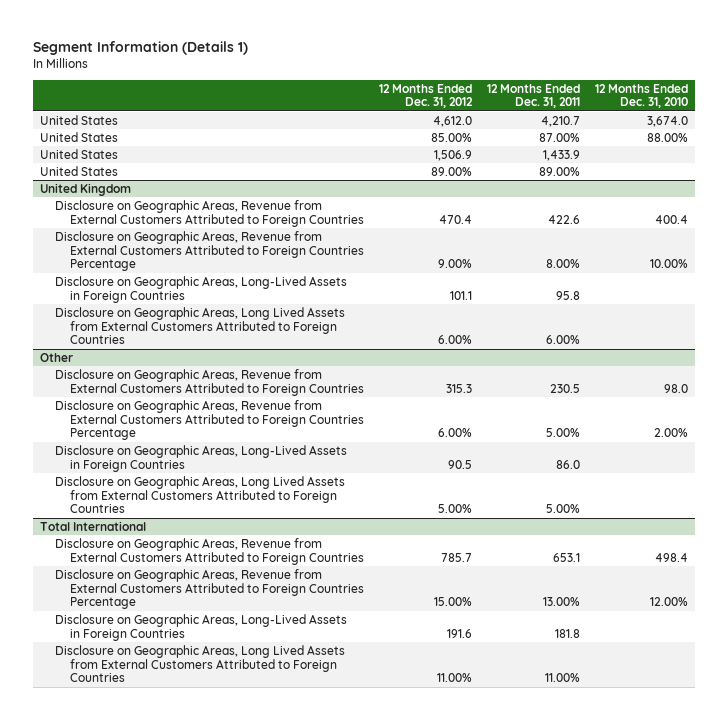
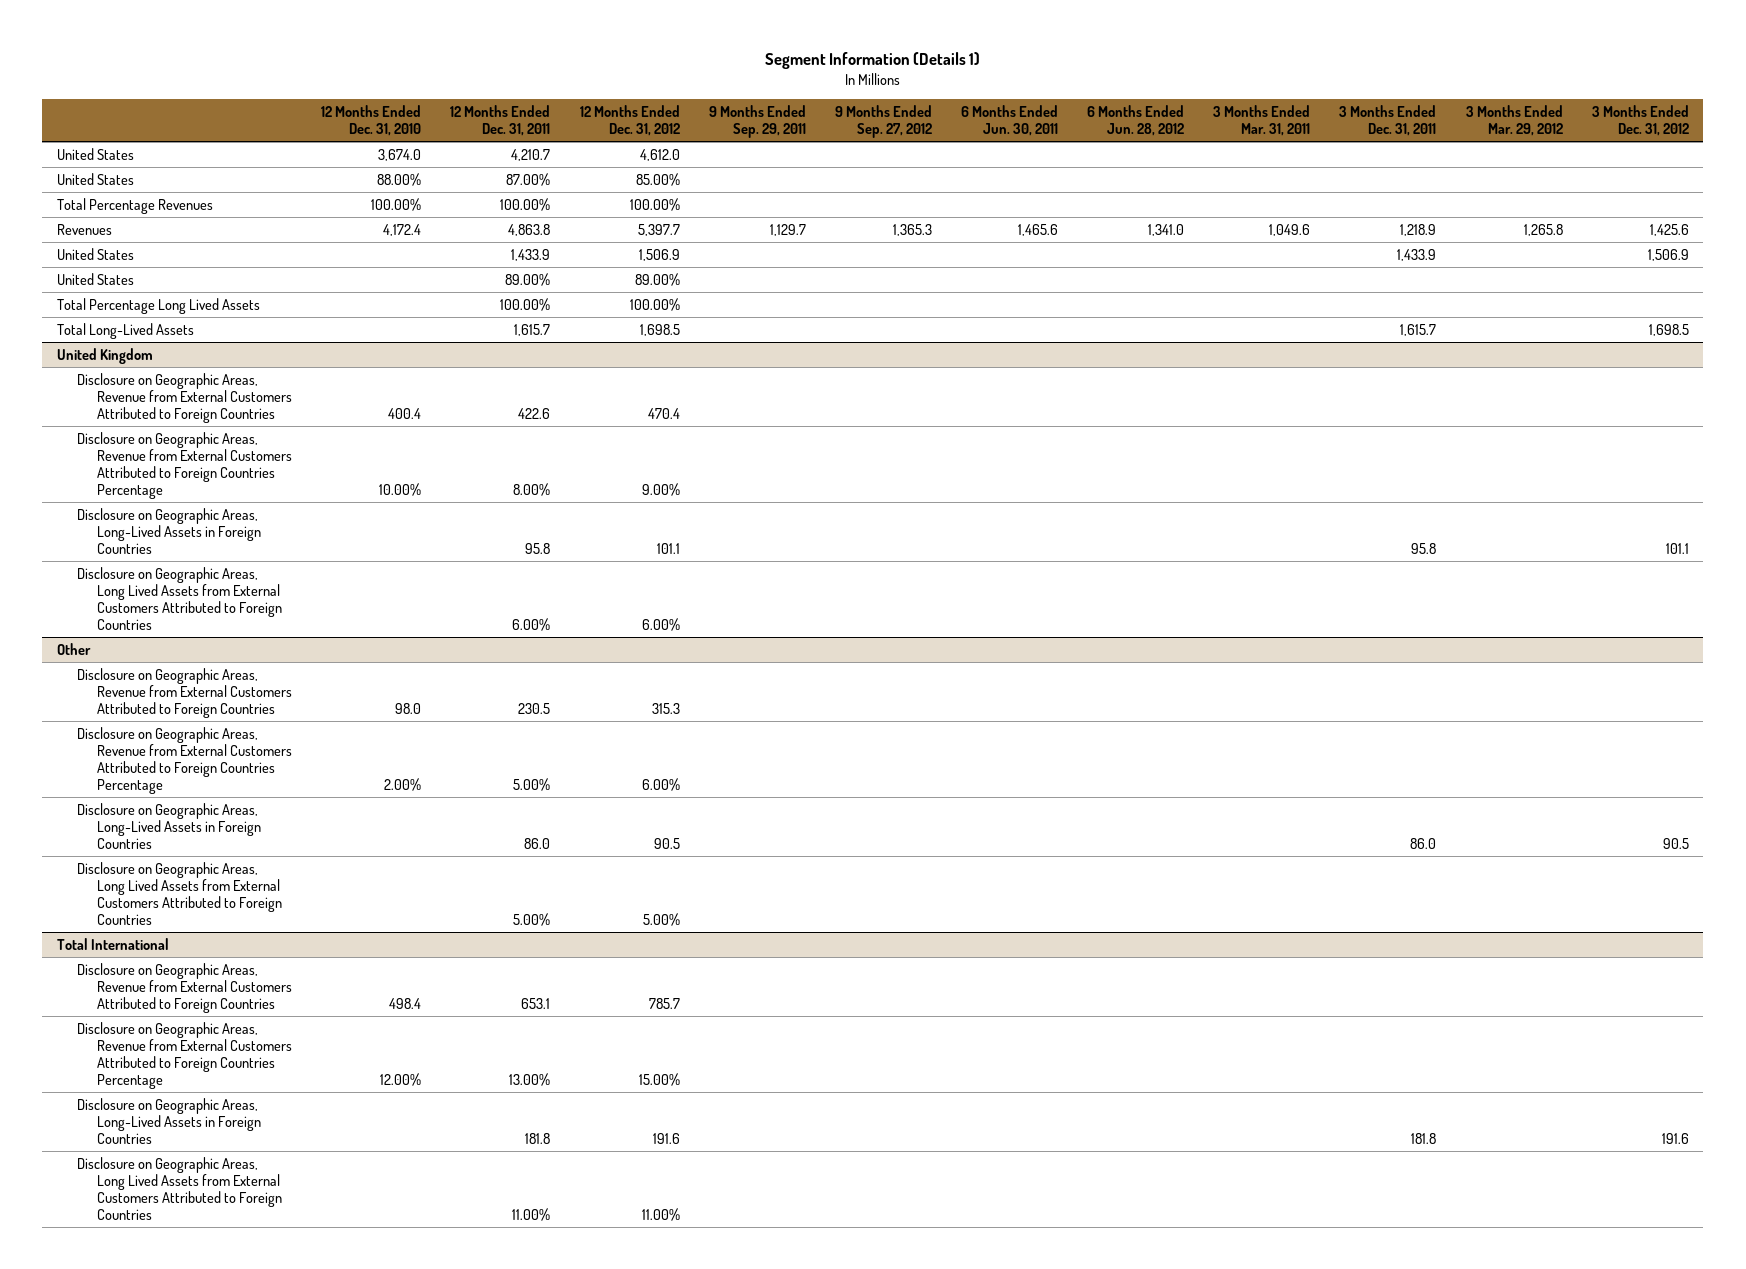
none -> [708,105,806,138] 9 Months Ended Sep. 29, 2011
none -> [834,105,932,138] 9 Months Ended Sep. 27, 2012
none -> [960,105,1058,136] 6 Months Ended Jun. 30, 2011
none -> [1087,105,1185,136] 6 Months Ended Jun. 28, 2012
none -> [1213,105,1311,136] 3 Months Ended Mar. 31, 2011
none -> [1339,105,1437,136] 3 Months Ended Dec. 31, 2011
none -> [1465,105,1563,136] 3 Months Ended Mar. 29, 2012
none -> [1591,105,1689,136] 3 Months Ended Dec. 31, 2012
none -> [56,197,213,214] Total Percentage Revenues
none -> [56,223,112,235] Revenues
none -> [56,297,260,314] Total Percentage Long Lived Assets
none -> [56,322,194,339] Total Long-Lived Assets

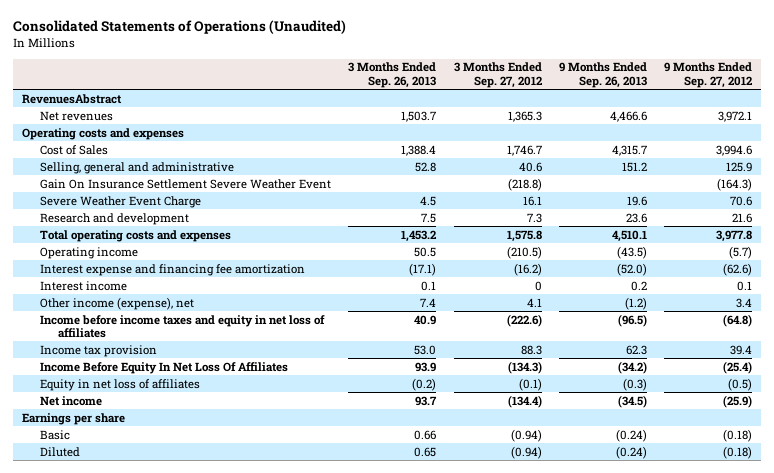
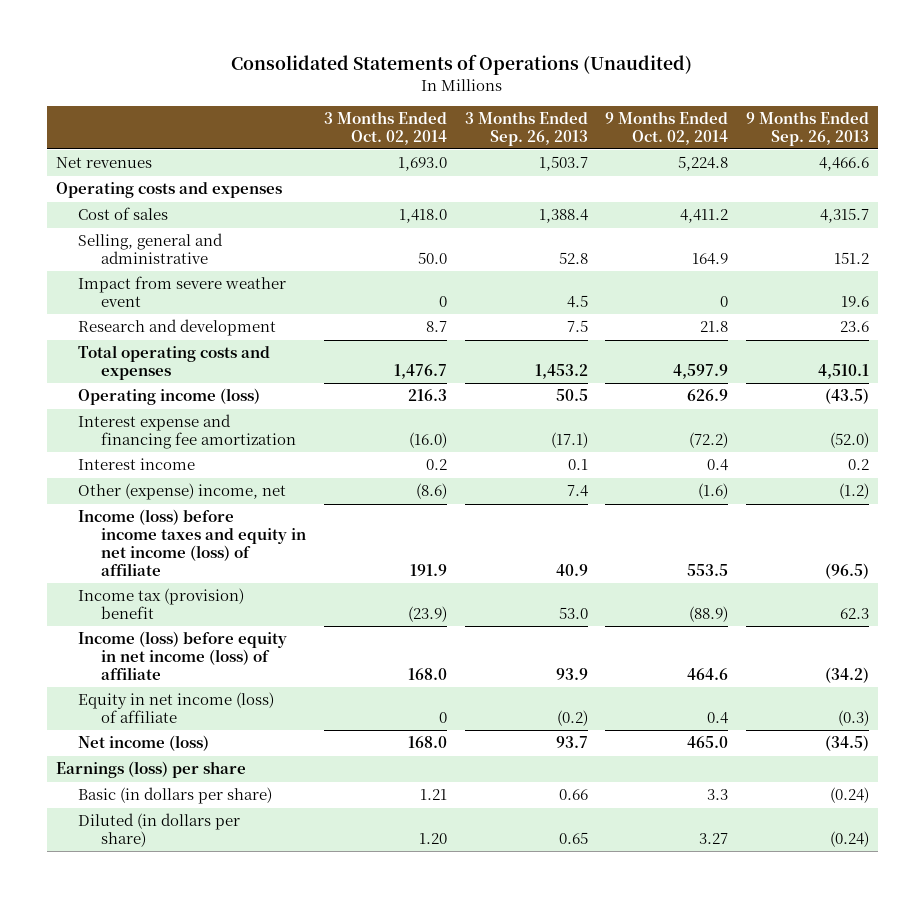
[453,62,542,88] 3 Months Ended Sep. 27, 2012 -> none
[664,62,753,88] 9 Months Ended Sep. 27, 2012 -> none
none -> [323,110,447,145] 3 Months Ended Oct. 02, 2014
none -> [605,110,729,145] 9 Months Ended Oct. 02, 2014
[21,93,122,104] RevenuesAbstract -> none
[39,144,108,155] Cost of Sales -> [78,207,169,221] Cost of sales
[39,178,331,189] Gain On Insurance Settlement Severe Weather Event -> none
[39,195,201,208] Severe Weather Event Charge -> [78,276,287,308] Impact from severe weather event
[39,246,138,259] Operating income -> [78,388,261,406] Operating income (loss)
[39,296,194,310] Other income (expense), net -> [78,483,287,501] Other (expense) income, net
[39,314,325,339] Income before income taxes and equity in net loss of affiliates -> [78,509,307,576] Income (loss) before income taxes and equity in net income (loss) of affiliate
[39,344,157,357] Income tax provision -> [78,588,245,620] Income tax (provision) benefit
[39,361,288,374] Income Before Equity In Net Loss Of Affiliates -> [78,631,288,680] Income (loss) before equity in net income (loss) of affiliate
[39,378,200,391] Equity in net loss of affiliates -> [78,692,275,724] Equity in net income (loss) of affiliate
[39,395,102,406] Net income -> [78,735,210,752] Net income (loss)
[21,412,125,425] Earnings per share -> [55,761,246,779] Earnings (loss) per share
[39,429,70,440] Basic -> [78,787,273,805] Basic (in dollars per share)
[39,446,80,457] Diluted -> [78,813,241,848] Diluted (in dollars per share)

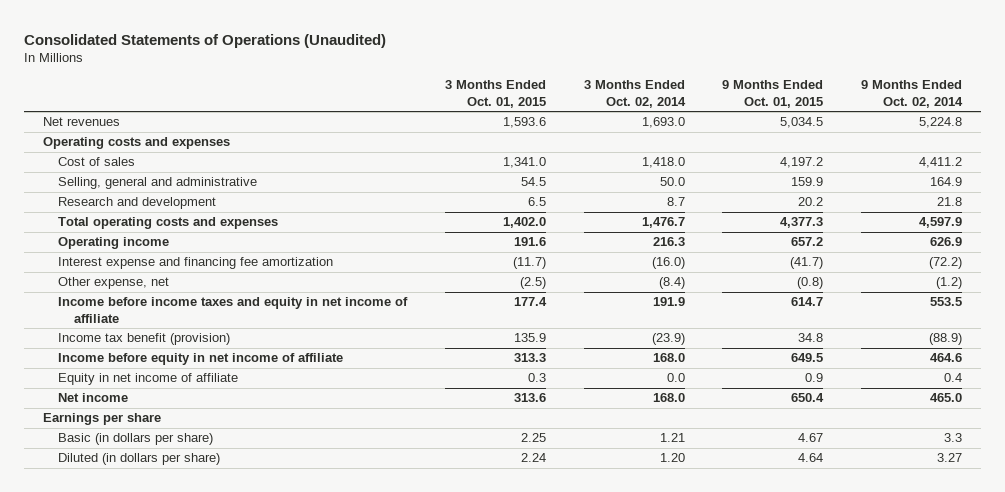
[464,110,588,146] 3 Months Ended Sep. 26, 2013 -> none
[745,110,869,146] 9 Months Ended Sep. 26, 2013 -> none
none -> [445,80,547,108] 3 Months Ended Oct. 01, 2015
none -> [722,80,824,108] 9 Months Ended Oct. 01, 2015
[78,276,287,308] Impact from severe weather event -> none
[78,388,261,406] Operating income (loss) -> [58,237,170,250] Operating income
[78,458,196,471] Interest income -> none
[78,483,287,501] Other (expense) income, net -> [58,277,170,290] Other expense, net
[415,483,447,500] (8.6) -> [658,277,685,290] (8.4)
[698,483,729,500] (1.6) -> [936,277,963,290] (1.2)
[78,509,307,576] Income (loss) before income taxes and equity in net income (loss) of affiliate -> [58,297,409,323] Income before income taxes and equity in net income of affiliate
[78,588,245,620] Income tax (provision) benefit -> [58,333,231,346] Income tax benefit (provision)
[78,631,288,680] Income (loss) before equity in net income (loss) of affiliate -> [58,353,344,366] Income before equity in net income of affiliate
[78,692,275,724] Equity in net income (loss) of affiliate -> [58,373,239,386] Equity in net income of affiliate
[438,712,447,724] 0 -> [666,373,685,383] 0.0
[78,735,210,752] Net income (loss) -> [58,393,129,403] Net income
[55,761,246,779] Earnings (loss) per share -> [43,413,162,426] Earnings per share

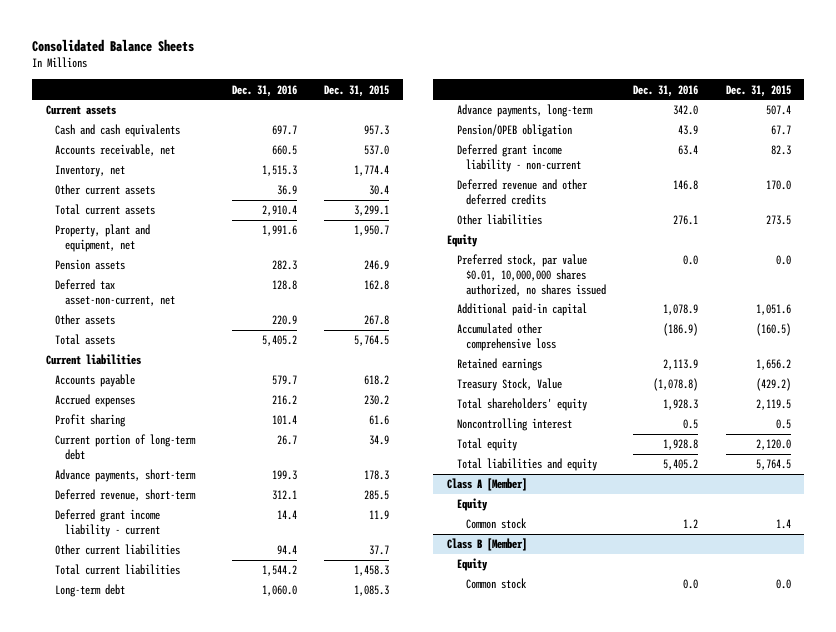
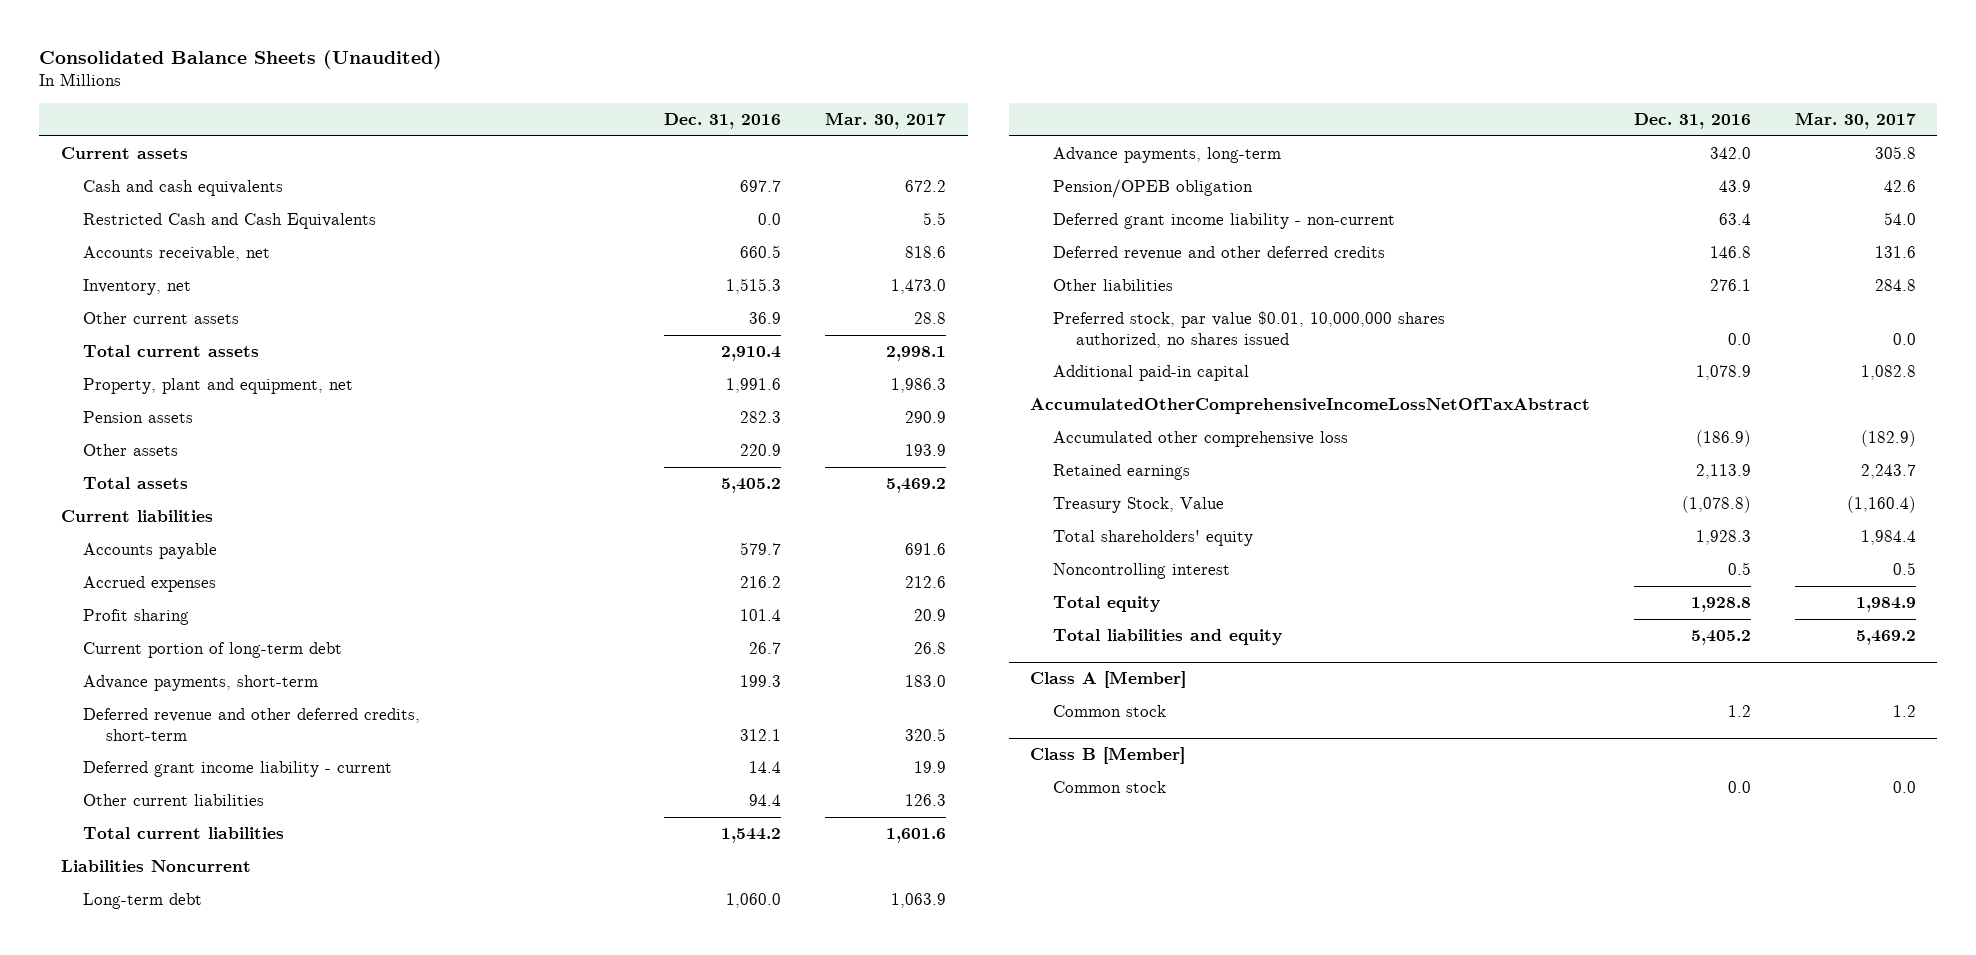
[32,38,195,52] Consolidated Balance Sheets -> [38,50,442,70] Consolidated Balance Sheets (Unaudited)
[324,84,390,97] Dec. 31, 2015 -> none
none -> [824,112,946,130] Mar. 30, 2017
none -> [83,213,377,230] Restricted Cash and Cash Equivalents
[55,279,176,306] Deferred tax asset-non-current, net -> none
[55,489,197,502] Deferred revenue, short-term -> [83,708,421,741] Deferred revenue and other deferred credits, short-term
none -> [60,860,251,873] Liabilities Noncurrent
[446,234,478,248] Equity -> none
none -> [1030,398,1591,415] AccumulatedOtherComprehensiveIncomeLossNetOfTaxAbstract
[456,498,488,512] Equity -> none
[456,558,488,572] Equity -> none

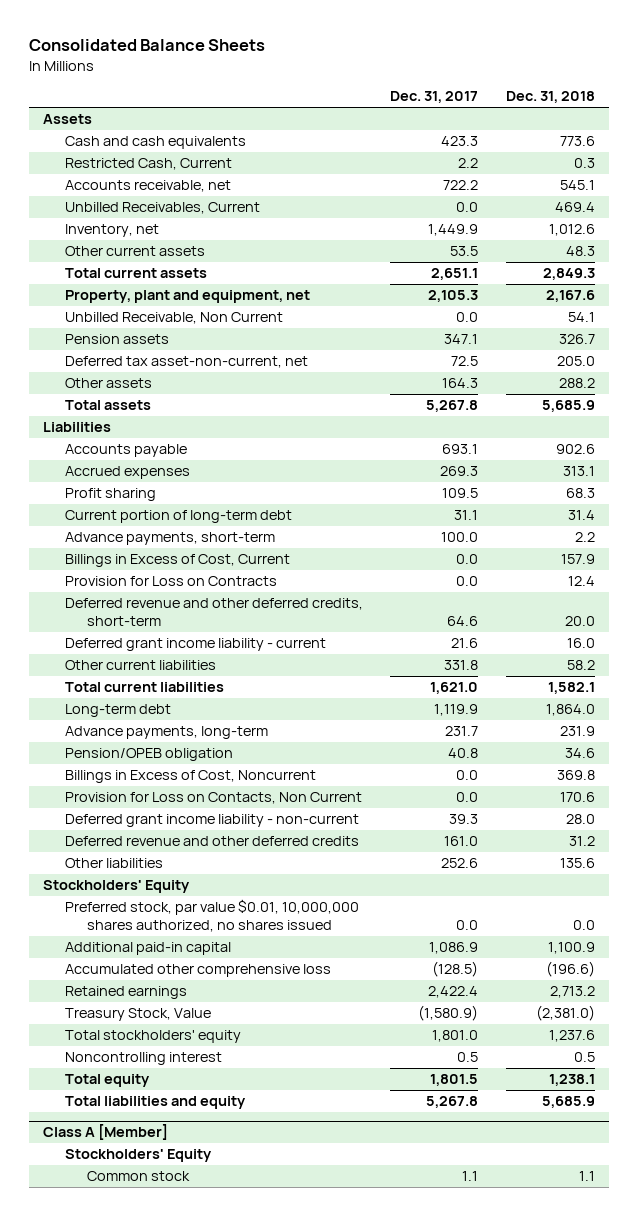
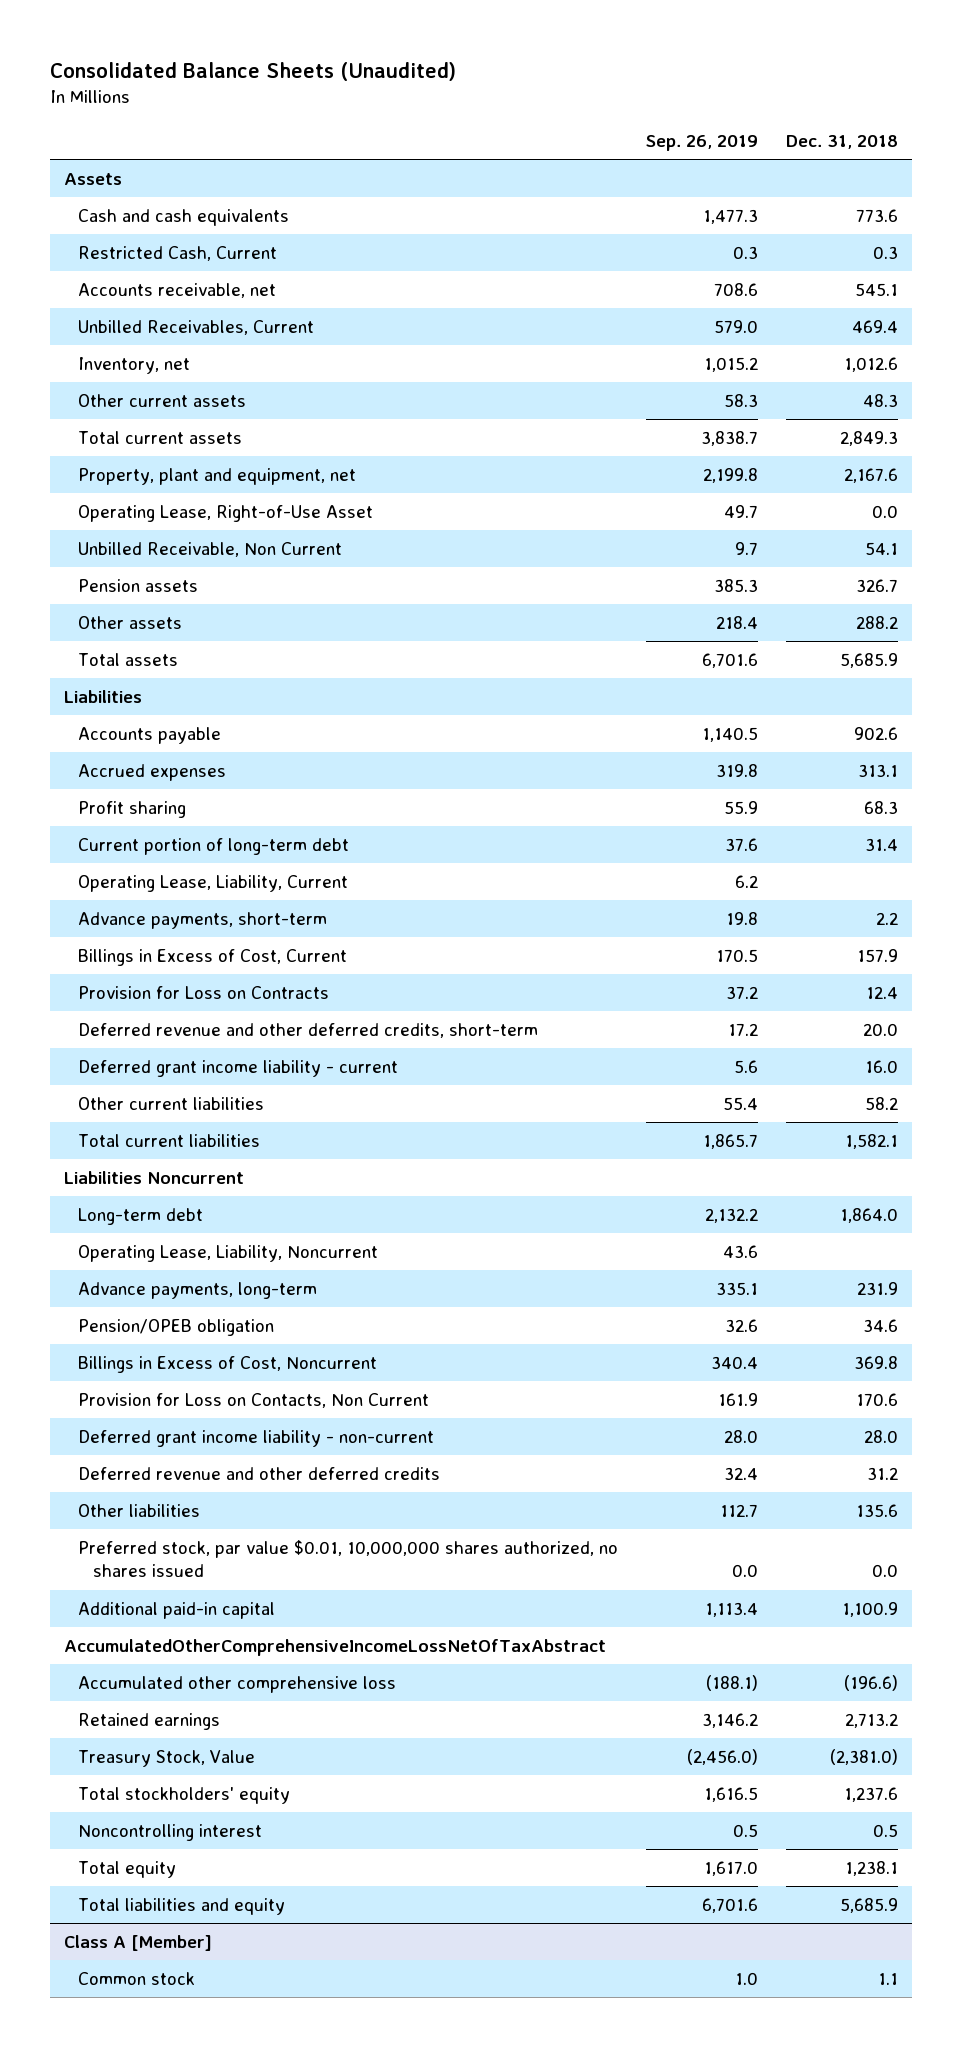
[28,39,265,52] Consolidated Balance Sheets -> [49,62,456,82] Consolidated Balance Sheets (Unaudited)
[390,91,479,104] Dec. 31, 2017 -> none
none -> [646,134,759,151] Sep. 26, 2019
none -> [78,504,374,522] Operating Lease, Right-of-Use Asset
[64,356,308,369] Deferred tax asset-non-current, net -> none
none -> [78,874,349,892] Operating Lease, Liability, Current
none -> [63,1170,244,1184] Liabilities Noncurrent
none -> [78,1244,379,1262] Operating Lease, Liability, Noncurrent
[42,880,190,894] Stockholders' Equity -> none
none -> [63,1638,606,1656] AccumulatedOtherComprehensiveIncomeLossNetOfTaxAbstract
[64,1149,212,1163] Stockholders' Equity -> none

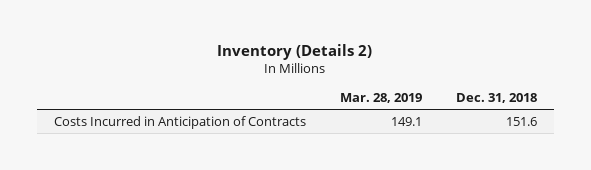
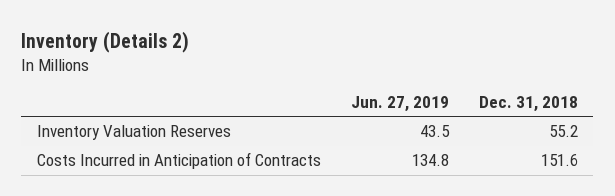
[339,92,422,103] Mar. 28, 2019 -> none
none -> [350,96,449,113] Jun. 27, 2019
none -> [36,125,231,141] Inventory Valuation Reserves

